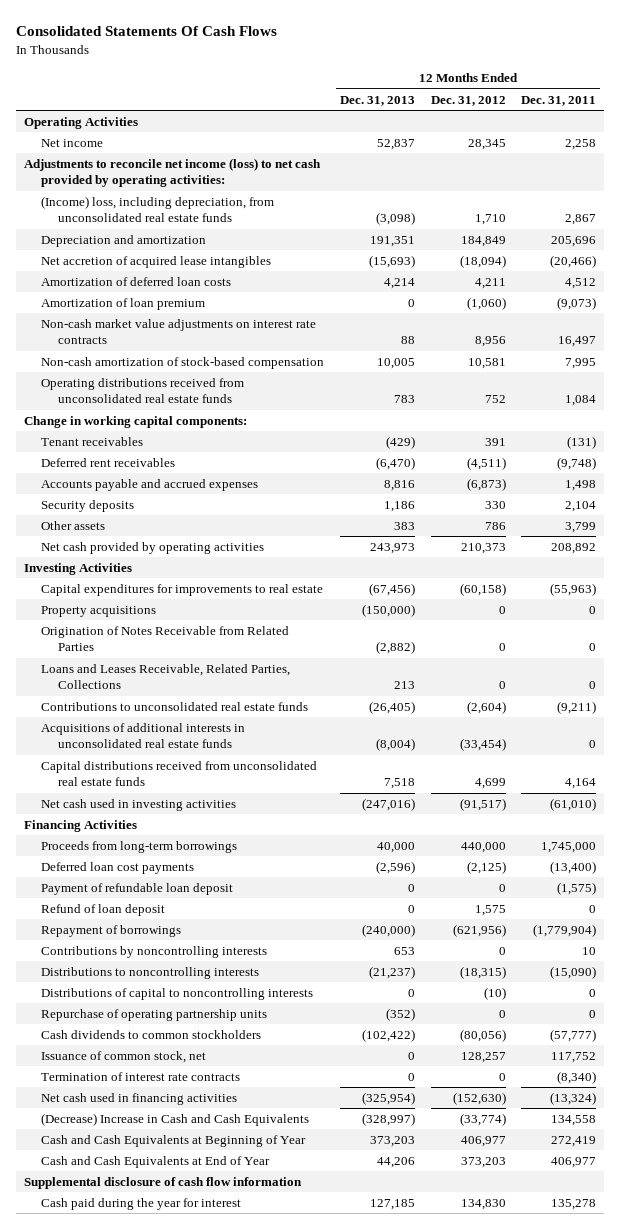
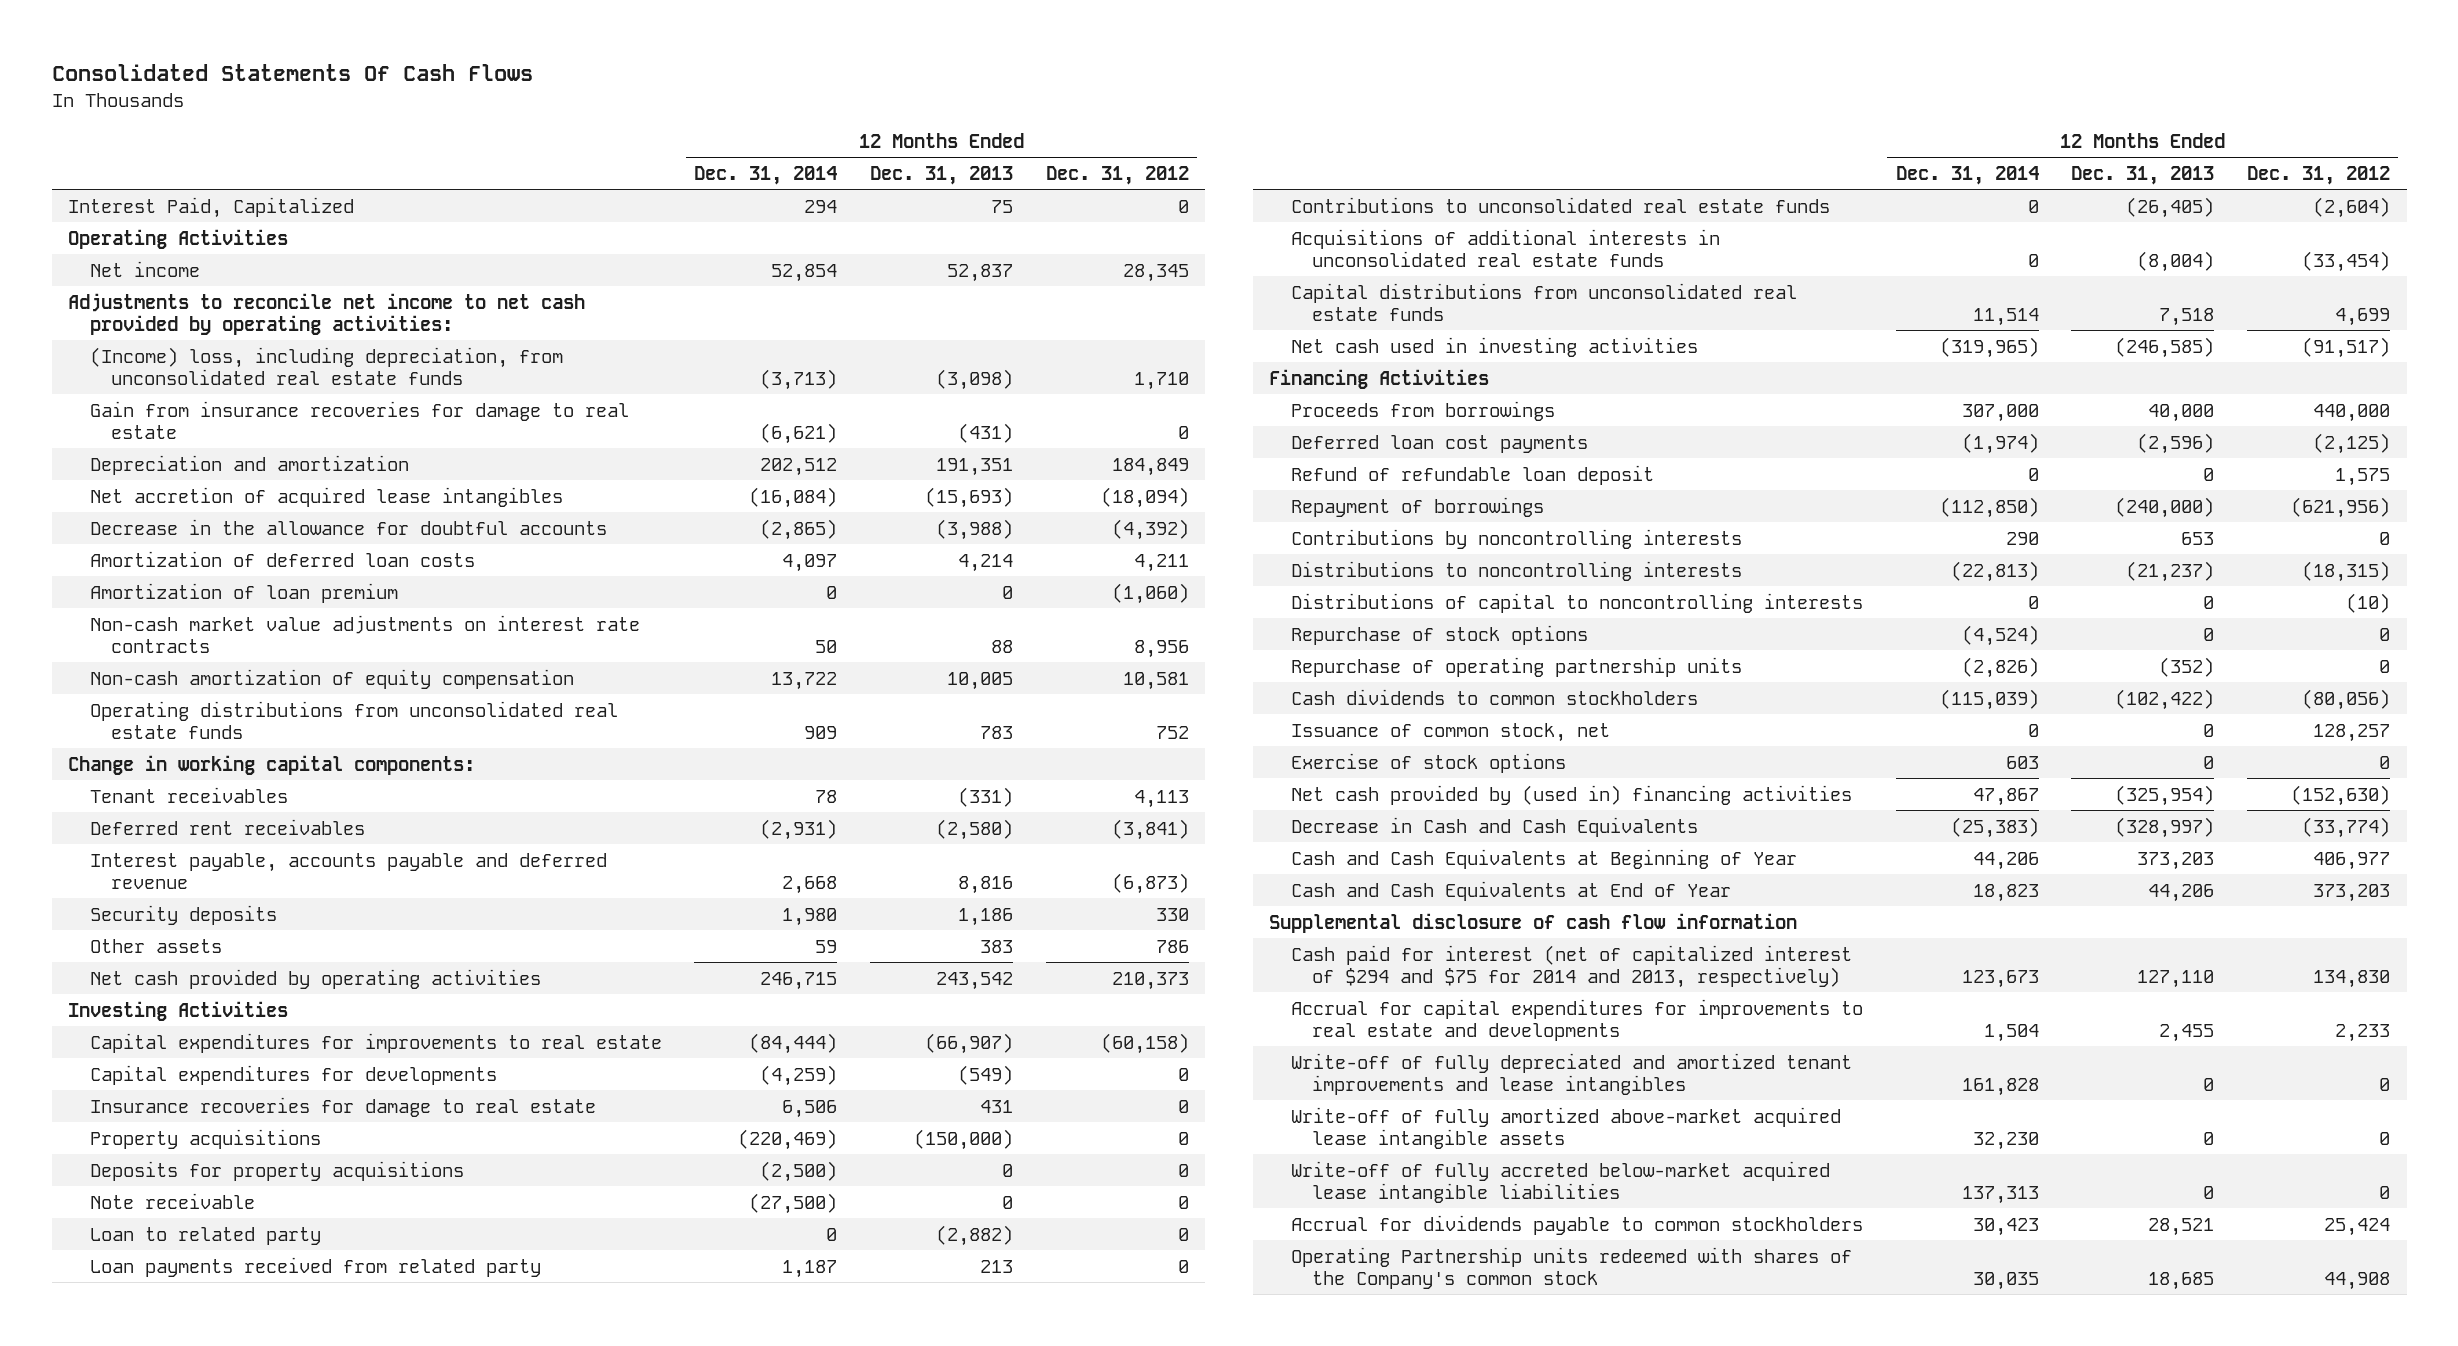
[521,95,597,106] Dec. 31, 2011 -> none
none -> [694,166,838,186] Dec. 31, 2014
none -> [68,196,355,218] Interest Paid, Capitalized
[23,158,321,188] Adjustments to reconcile net income (loss) to net cash provided by operating activities: -> [68,292,586,336] Adjustments to reconcile net income to net cash provided by operating activities:
none -> [89,400,629,440] Gain from insurance recoveries for damage to real estate
none -> [89,518,607,535] Decrease in the allowance for doubtful accounts
[40,357,324,370] Non-cash amortization of stock-based compensation -> [89,668,574,689] Non-cash amortization of equity compensation
[40,378,244,404] Operating distributions received from unconsolidated real estate funds -> [89,700,618,740] Operating distributions from unconsolidated real estate funds
[385,436,415,450] (429) -> [958,786,1014,807] (331)
[484,438,506,447] 391 -> [1133,789,1189,808] 4,113
[375,457,415,471] (6,470) -> [936,818,1014,840] (2,580)
[466,457,506,471] (4,511) -> [1111,818,1189,840] (3,841)
[40,479,258,492] Accounts payable and accrued expenses -> [89,852,607,890] Interest payable, accounts payable and deferred revenue
[369,543,415,555] 243,973 -> [936,971,1014,990] 243,542
[368,583,415,597] (67,456) -> [925,1032,1014,1054] (66,907)
none -> [89,1064,497,1085] Capital expenditures for developments
none -> [89,1096,596,1117] Insurance recoveries for damage to real estate
none -> [89,1160,464,1181] Deposits for property acquisitions
none -> [89,1192,255,1209] Note receivable
[40,626,289,652] Origination of Notes Receivable from Related Parties -> [89,1226,321,1245] Loan to related party
[40,664,290,690] Loans and Leases Receivable, Related Parties, Collections -> [89,1256,541,1277] Loan payments received from related party
[40,761,317,787] Capital distributions received from unconsolidated real estate funds -> [1290,282,1797,322] Capital distributions from unconsolidated real estate funds
[361,798,415,812] (247,016) -> [2115,336,2215,358] (246,585)
[40,841,237,854] Proceeds from long-term borrowings -> [1290,400,1555,421] Proceeds from borrowings
[40,904,165,917] Refund of loan deposit -> none
[40,883,233,896] Payment of refundable loan deposit -> [1290,464,1654,485] Refund of refundable loan deposit
[498,884,506,893] 0 -> [2335,467,2391,486] 1,575
none -> [1290,624,1588,645] Repurchase of stock options
[40,1072,240,1082] Termination of interest rate contracts -> none
none -> [1290,752,1566,773] Exercise of stock options
[40,1093,237,1106] Net cash used in financing activities -> [1290,784,1852,805] Net cash provided by (used in) financing activities
[40,1113,309,1127] (Decrease) Increase in Cash and Cash Equivalents -> [1290,816,1698,837] Decrease in Cash and Cash Equivalents
[40,1198,241,1211] Cash paid during the year for interest -> none
none -> [1290,944,1852,989] Cash paid for interest (net of capitalized interest of $294 and $75 for 2014 and 2013, respectively)
none -> [1290,998,1863,1042] Accrual for capital expenditures for improvements to real estate and developments
none -> [1290,1052,1852,1096] Write-off of fully depreciated and amortized tenant improvements and lease intangibles
none -> [1290,1106,1841,1150] Write-off of fully amortized above-market acquired lease intangible assets
none -> [1290,1160,1830,1204] Write-off of fully accreted below-market acquired lease intangible liabilities
none -> [1290,1214,1863,1235] Accrual for dividends payable to common stockholders
none -> [1290,1246,1852,1290] Operating Partnership units redeemed with shares of the Company's common stock

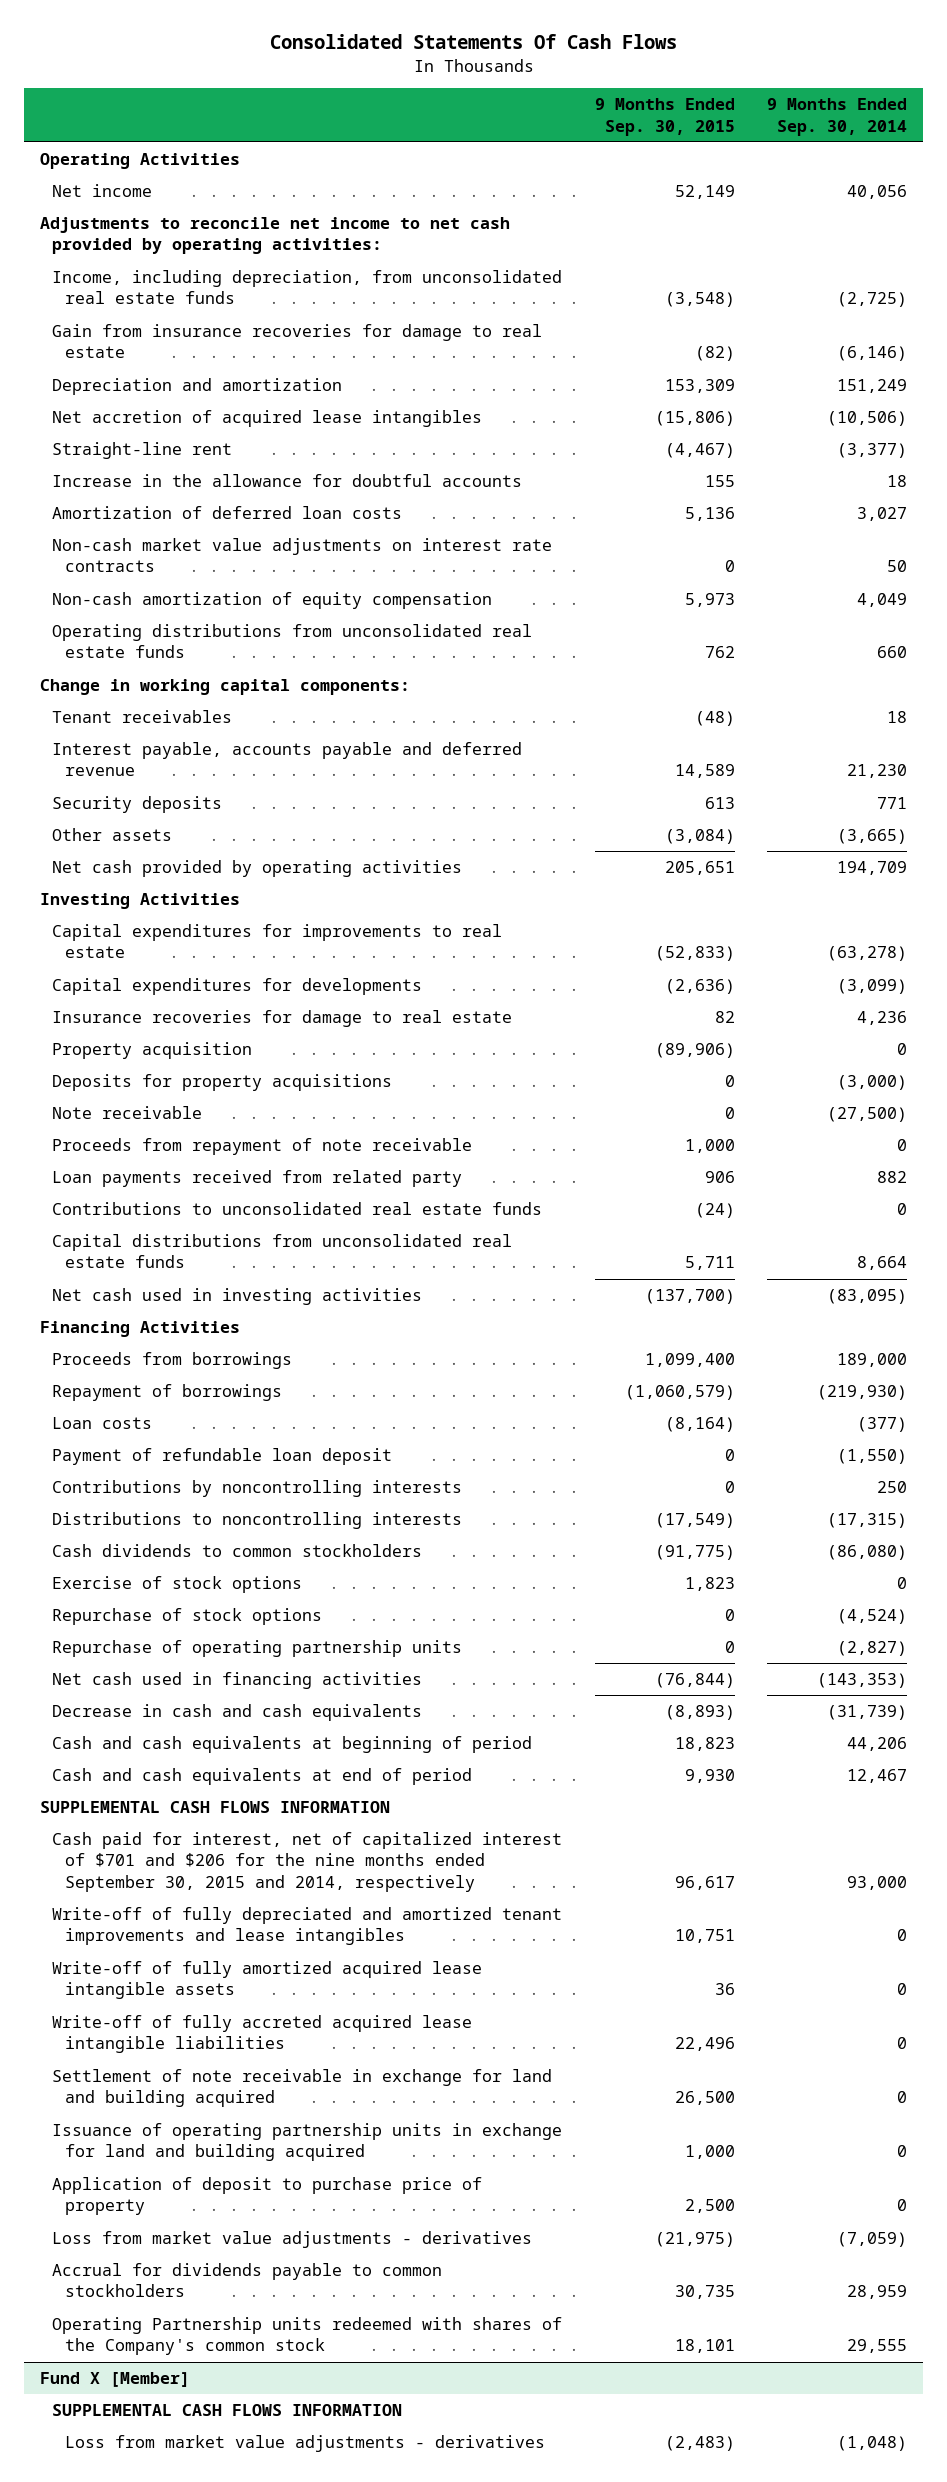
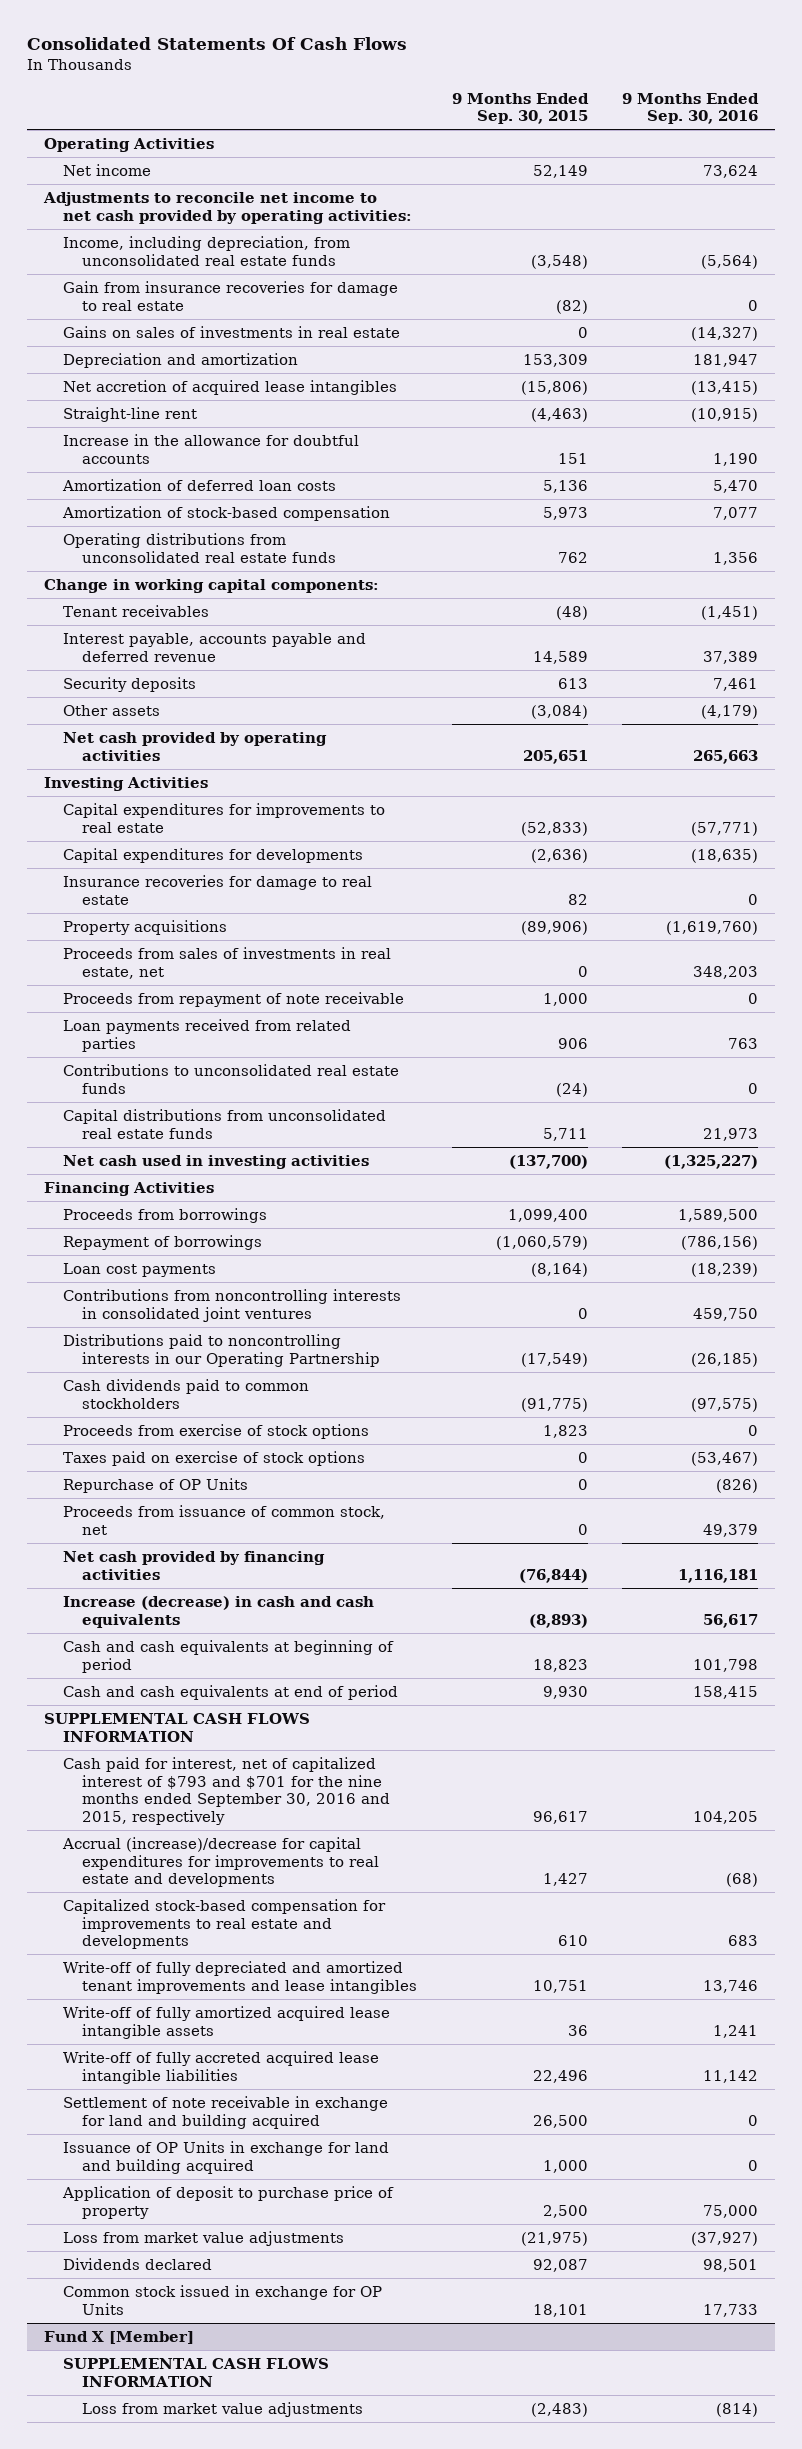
[767,98,908,136] 9 Months Ended Sep. 30, 2014 -> none
none -> [621,92,759,125] 9 Months Ended Sep. 30, 2016
none -> [63,325,401,338] Gains on sales of investments in real estate
[664,443,735,459] (4,467) -> [530,407,588,422] (4,463)
[704,475,735,488] 155 -> [557,452,588,464] 151
[52,538,553,573] Non-cash market value adjustments on interest rate contracts -> none
[52,592,493,610] Non-cash amortization of equity compensation -> [62,505,391,521] Amortization of stock-based compensation
[52,1074,393,1092] Deposits for property acquisitions -> none
[52,1106,203,1120] Note receivable -> none
[52,1042,253,1060] Property acquisition -> [63,919,228,935] Property acquisitions
none -> [63,946,392,979] Proceeds from sales of investments in real estate, net
[52,1170,463,1188] Loan payments received from related party -> [63,1018,352,1052] Loan payments received from related parties
[52,1448,393,1466] Payment of refundable loan deposit -> none
[52,1608,323,1626] Repurchase of stock options -> none
[52,1417,153,1430] Loan costs -> [63,1262,217,1277] Loan cost payments
[52,1480,463,1498] Contributions by noncontrolling interests -> [63,1288,402,1322] Contributions from noncontrolling interests in consolidated joint ventures
[52,1512,463,1530] Distributions to noncontrolling interests -> [63,1333,381,1367] Distributions paid to noncontrolling interests in our Operating Partnership
[52,1544,423,1558] Cash dividends to common stockholders -> [63,1378,310,1409] Cash dividends paid to common stockholders
[52,1576,303,1594] Exercise of stock options -> [63,1423,370,1439] Proceeds from exercise of stock options
none -> [63,1450,366,1466] Taxes paid on exercise of stock options
[52,1640,463,1658] Repurchase of operating partnership units -> [63,1477,249,1493] Repurchase of OP Units
none -> [63,1504,386,1535] Proceeds from issuance of common stock, net
[52,1672,423,1690] Net cash used in financing activities -> [63,1550,326,1580] Net cash provided by financing activities
[52,1704,423,1722] Decrease in cash and cash equivalents -> [63,1595,375,1628] Increase (decrease) in cash and cash equivalents
[52,1832,563,1892] Cash paid for interest, net of capitalized interest of $701 and $206 for the nine months ended September 30, 2015 and 2014, respectively -> [63,1756,391,1825] Cash paid for interest, net of capitalized interest of $793 and $701 for the nine months ended September 30, 2016 and 2015, respectively
none -> [62,1836,380,1888] Accrual (increase)/decrease for capital expenditures for improvements to real estate and developments
none -> [63,1898,387,1950] Capitalized stock-based compensation for improvements to real estate and developments
[52,2123,563,2162] Issuance of operating partnership units in exchange for land and building acquired -> [63,2140,390,2174] Issuance of OP Units in exchange for land and building acquired
[52,2263,443,2298] Accrual for dividends payable to common stockholders -> none
[52,2231,533,2249] Loss from market value adjustments - derivatives -> [63,2230,345,2246] Loss from market value adjustments
none -> [63,2257,213,2270] Dividends declared
[52,2317,563,2356] Operating Partnership units redeemed with shares of the Company's common stock -> [63,2284,383,2315] Common stock issued in exchange for OP Units
[64,2435,545,2453] Loss from market value adjustments - derivatives -> [82,2401,364,2417] Loss from market value adjustments

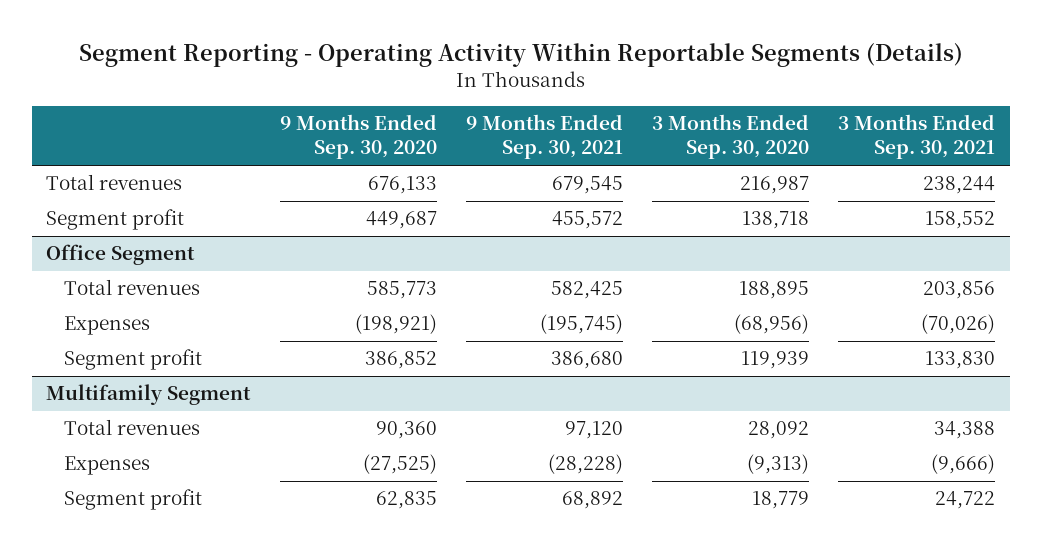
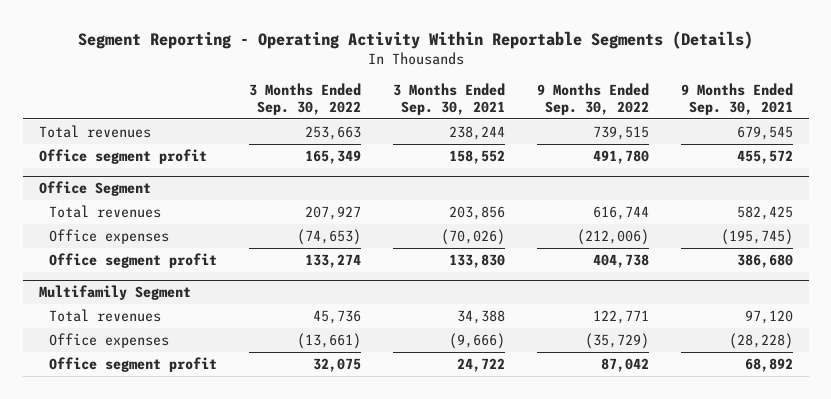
[279,114,437,160] 9 Months Ended Sep. 30, 2020 -> none
[651,114,809,160] 3 Months Ended Sep. 30, 2020 -> none
none -> [248,83,361,115] 3 Months Ended Sep. 30, 2022
none -> [536,83,649,115] 9 Months Ended Sep. 30, 2022
[46,209,185,231] Segment profit -> [38,148,207,164] Office segment profit
[63,316,150,336] Expenses -> [48,228,169,244] Office expenses
[63,349,202,371] Segment profit -> [48,252,217,268] Office segment profit
[63,456,150,476] Expenses -> [48,332,169,348] Office expenses
[63,489,202,511] Segment profit -> [48,356,217,372] Office segment profit

